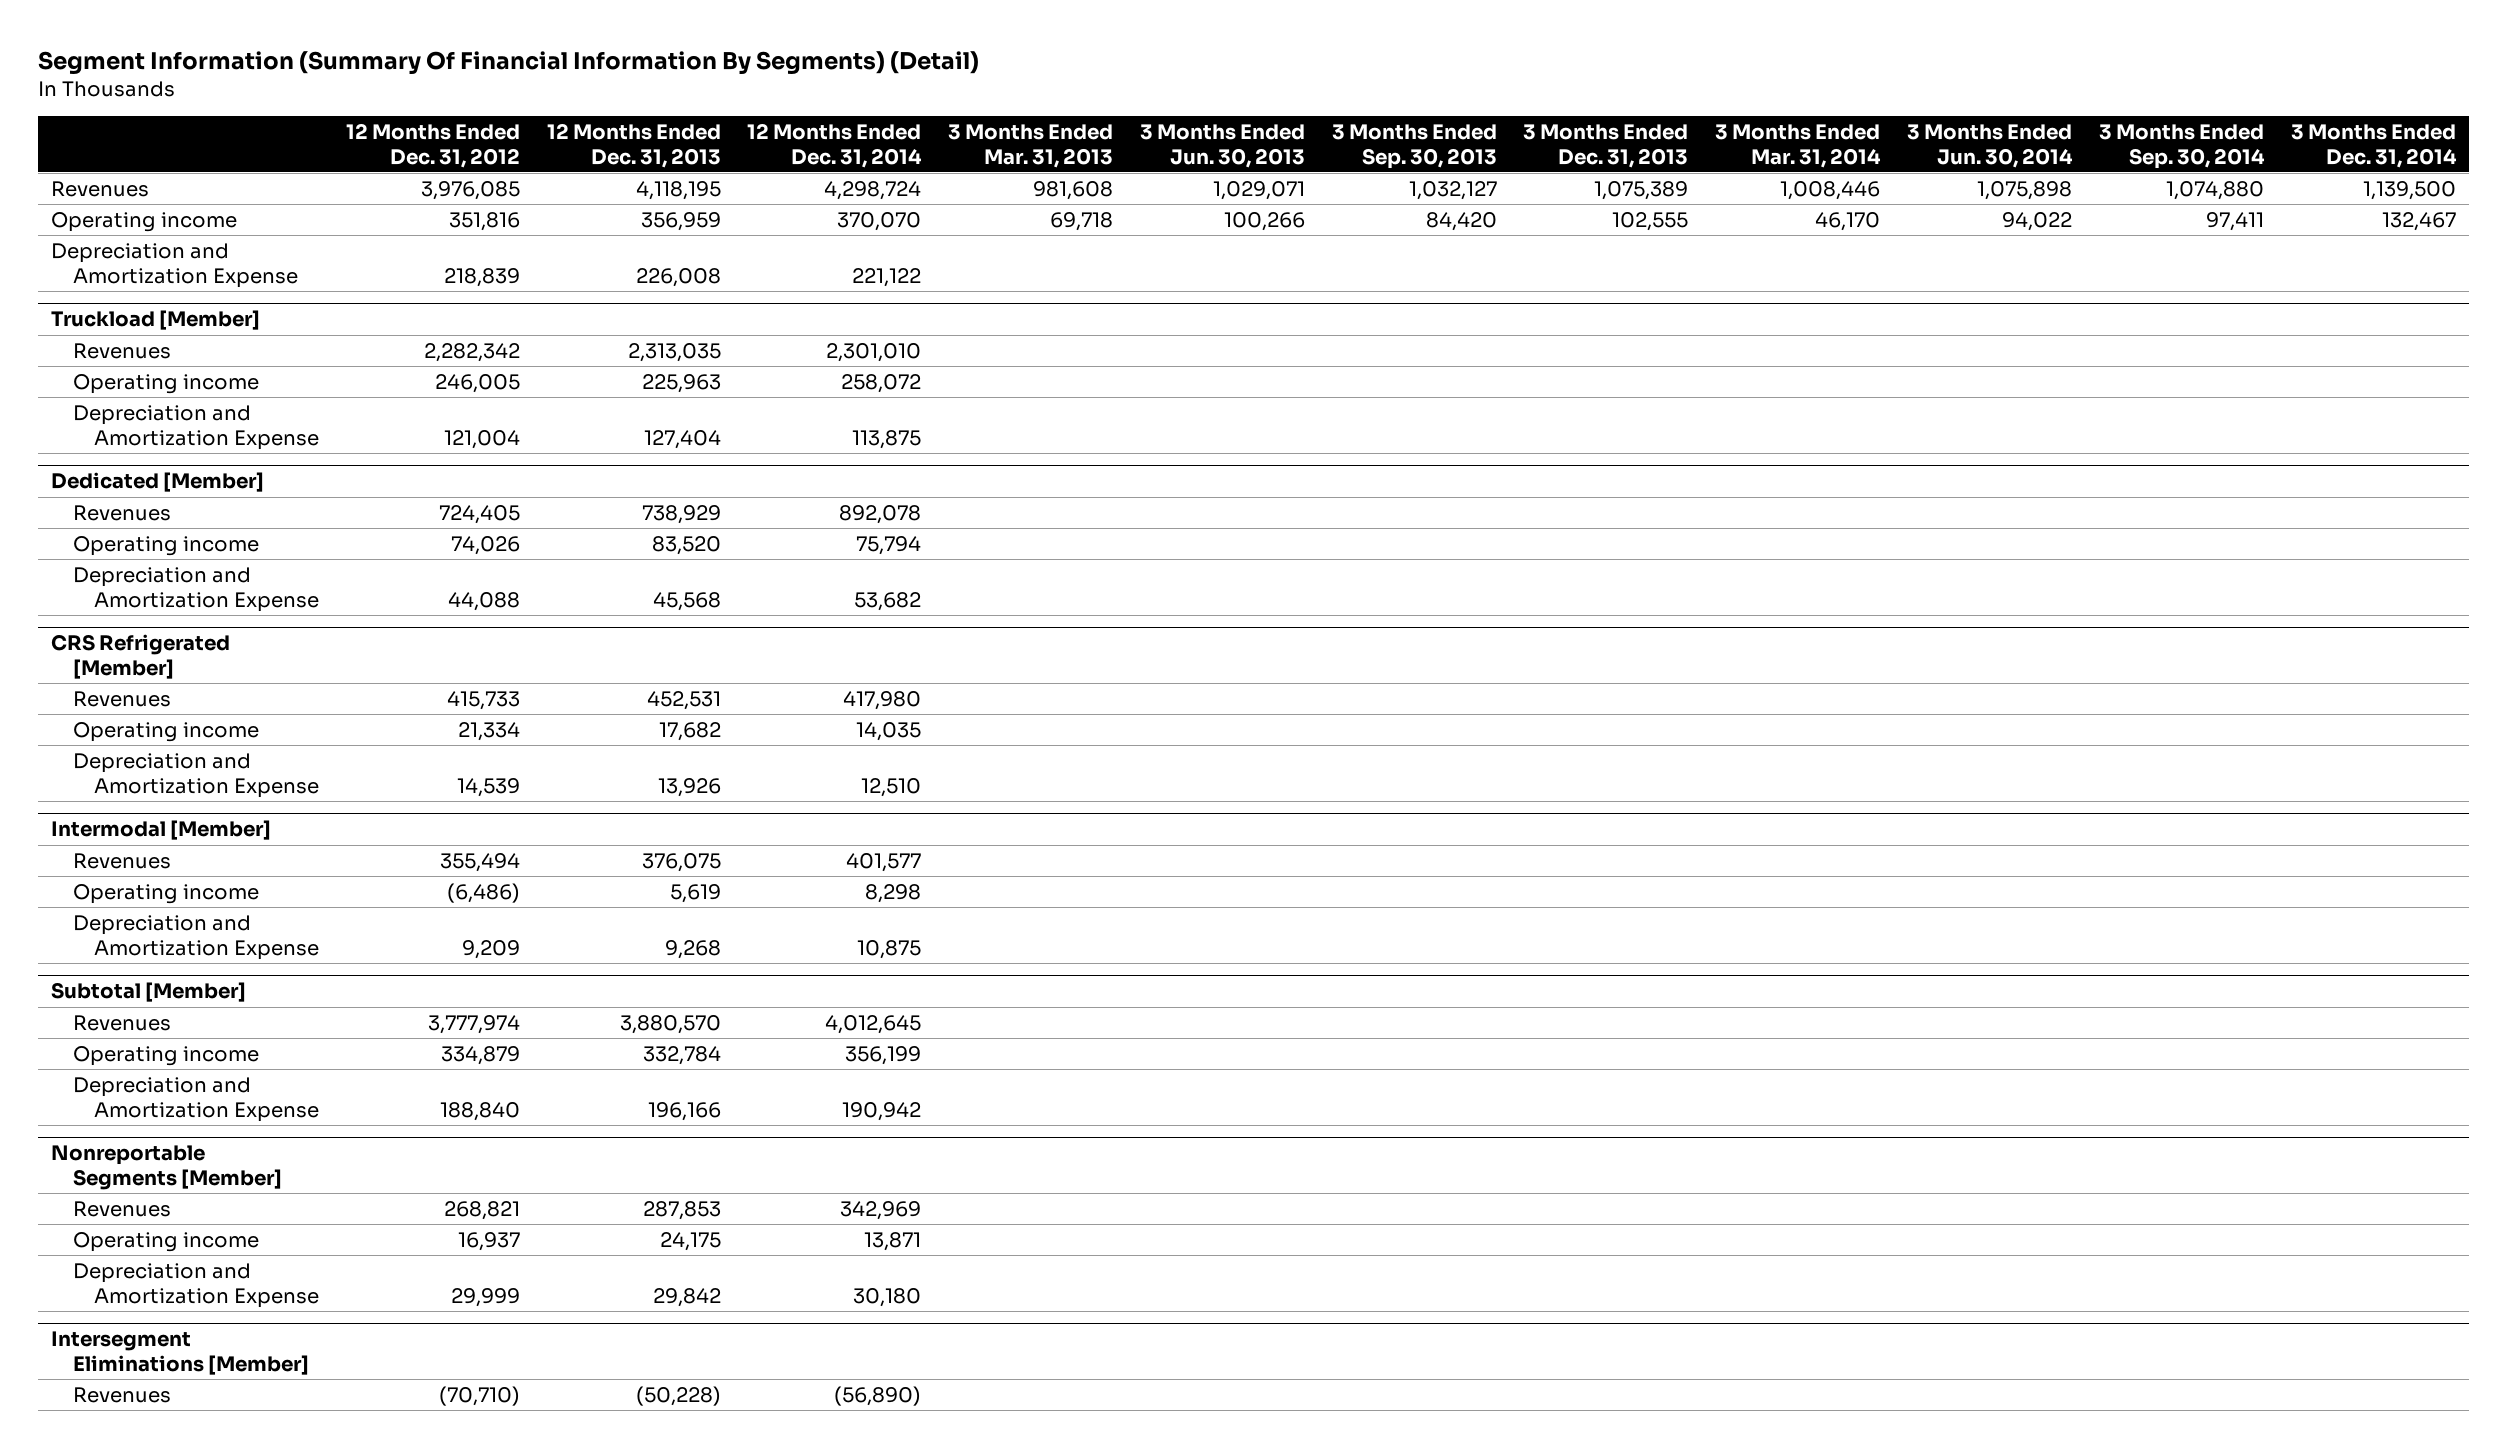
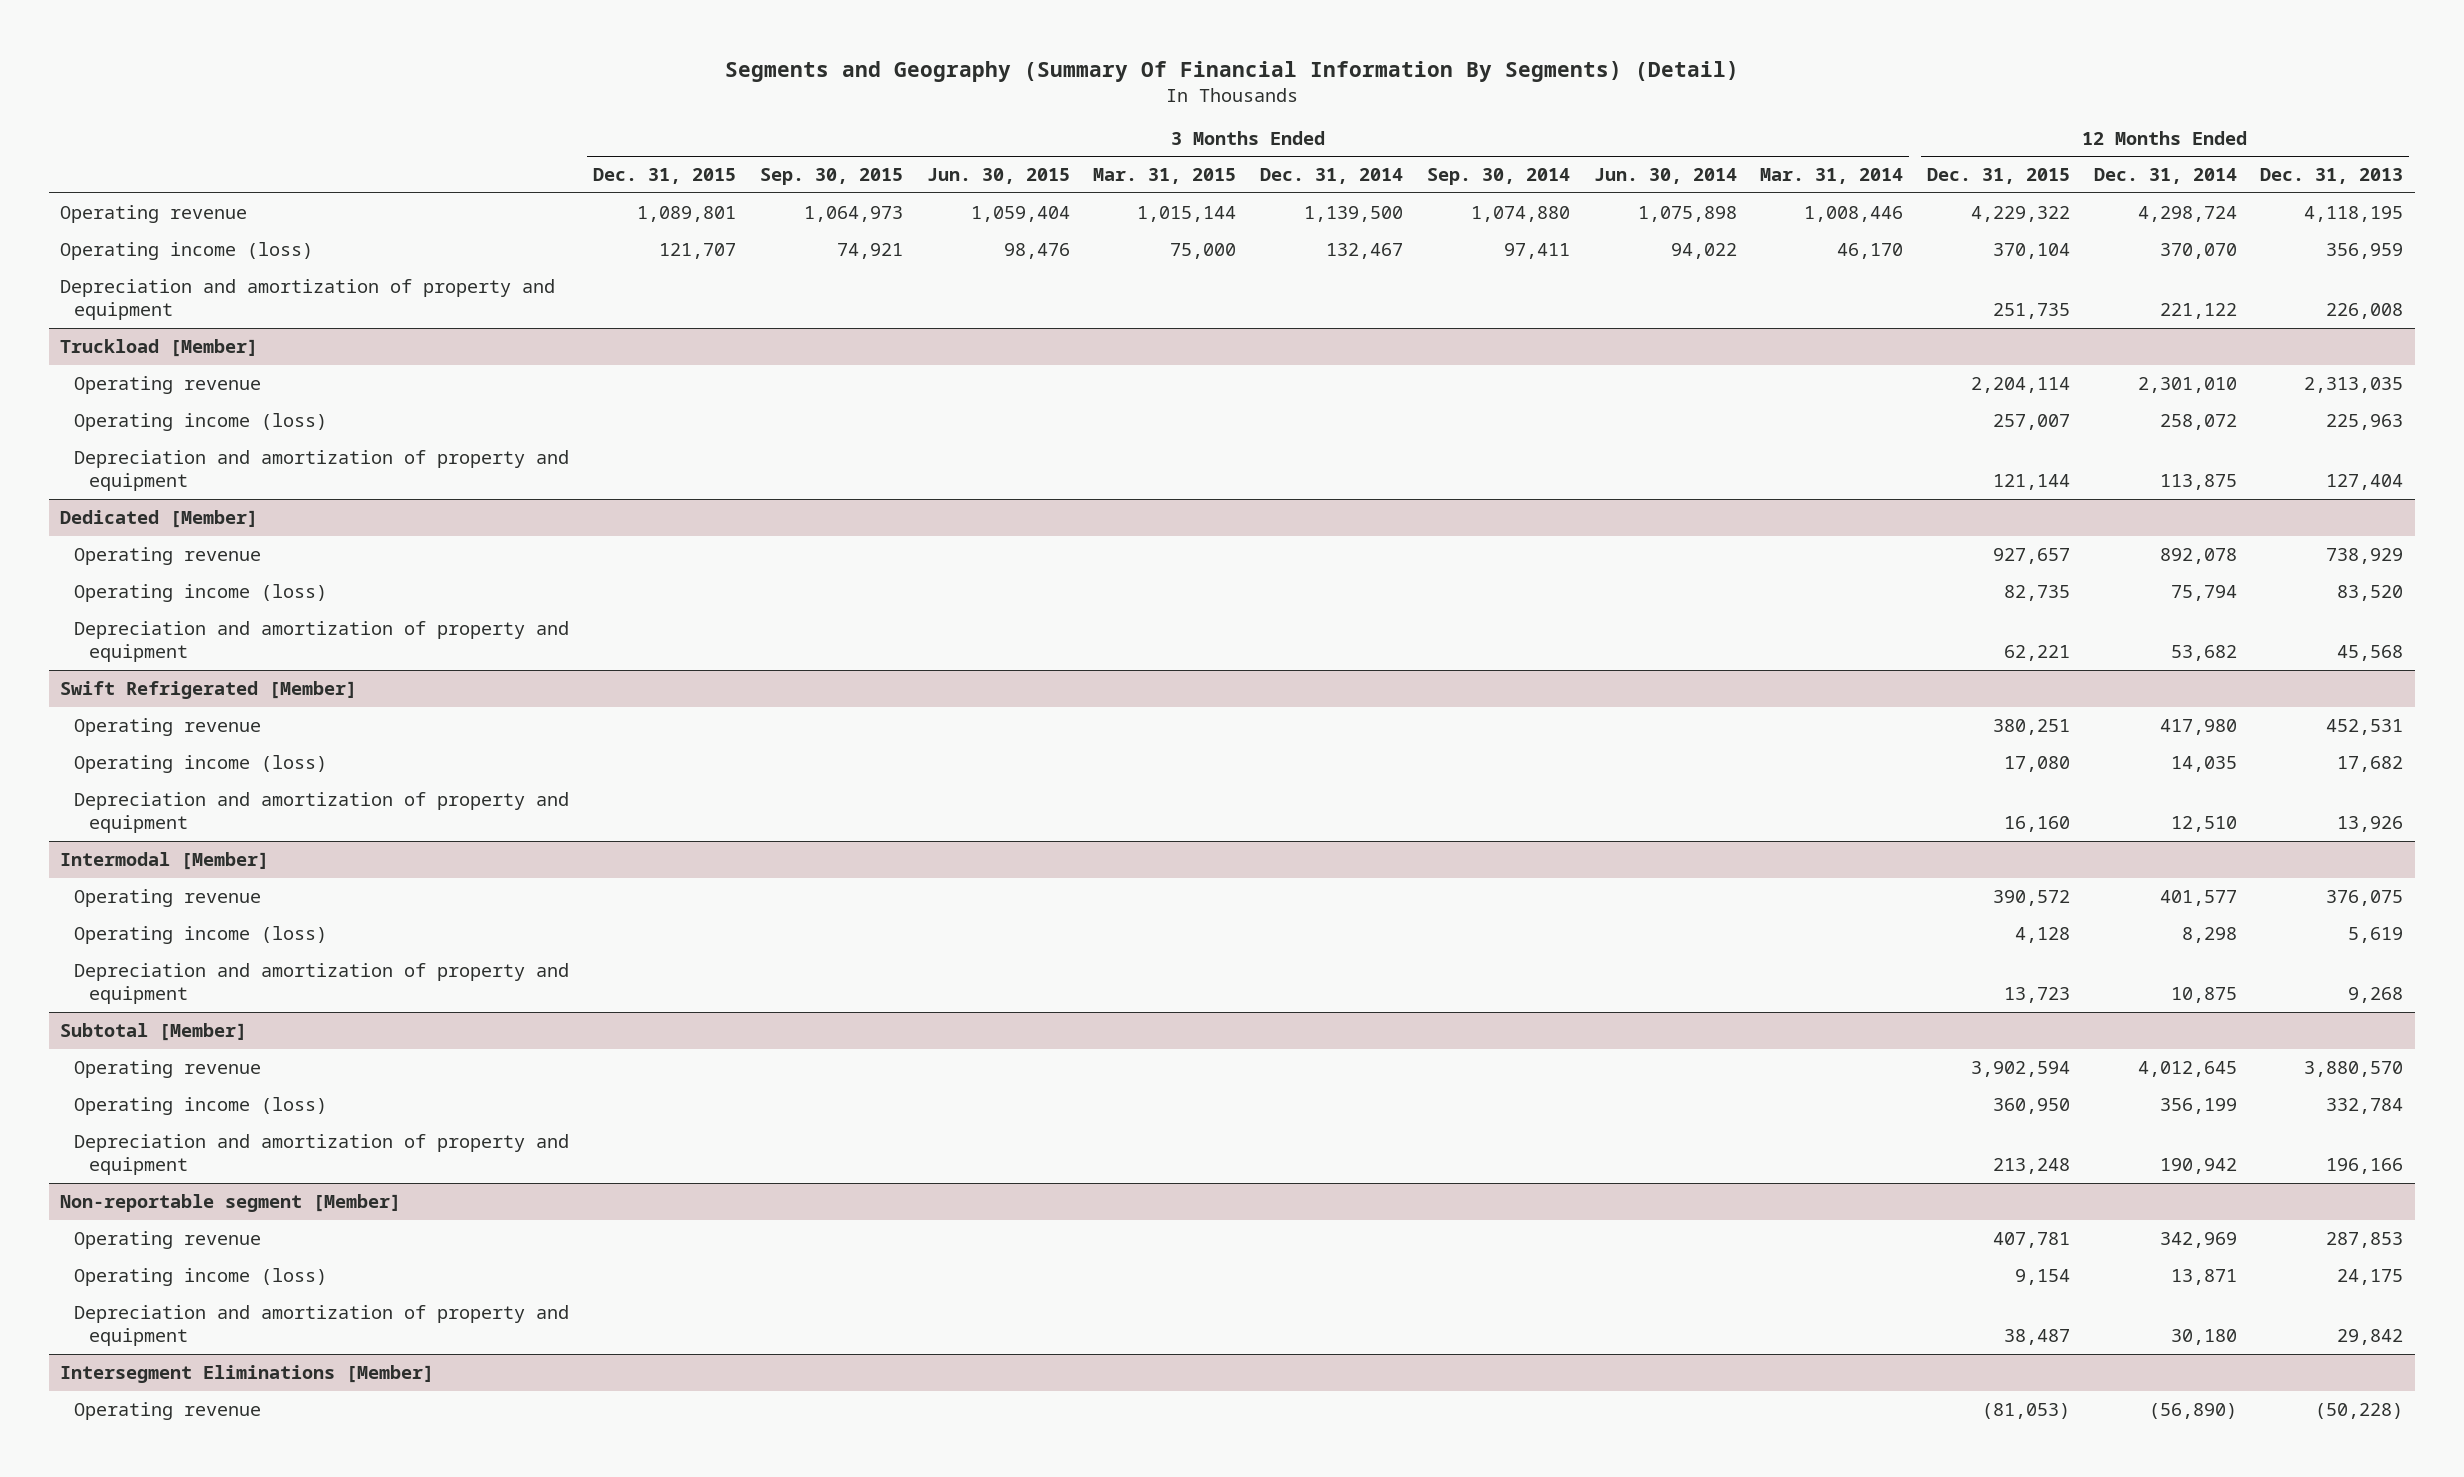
[37,50,979,75] Segment Information (Summary Of Financial Information By Segments) (Detail) -> [724,60,1739,82] Segments and Geography (Summary Of Financial Information By Segments) (Detail)
[345,122,520,168] 12 Months Ended Dec. 31, 2012 -> none
[948,123,1114,168] 3 Months Ended Mar. 31, 2013 -> none
[1139,123,1305,168] 3 Months Ended Jun. 30, 2013 -> none
[1331,123,1497,169] 3 Months Ended Sep. 30, 2013 -> none
[1523,123,1689,168] 3 Months Ended Dec. 31, 2013 -> none
none -> [593,168,737,185] Dec. 31, 2015
none -> [759,168,903,186] Sep. 30, 2015
none -> [926,168,1070,185] Jun. 30, 2015
none -> [1093,168,1237,185] Mar. 31, 2015
none -> [1926,168,2070,185] Dec. 31, 2015
[50,180,149,197] Revenues -> [60,204,248,223] Operating revenue
[50,211,237,232] Operating income -> [60,241,314,260] Operating income (loss)
[50,242,298,288] Depreciation and Amortization Expense -> [60,278,556,321] Depreciation and amortization of property and equipment
[72,342,171,359] Revenues -> [74,375,262,394] Operating revenue
[72,373,259,394] Operating income -> [74,412,328,431] Operating income (loss)
[72,404,320,450] Depreciation and Amortization Expense -> [74,449,570,492] Depreciation and amortization of property and equipment
[72,504,171,521] Revenues -> [74,546,262,565] Operating revenue
[72,535,259,556] Operating income -> [74,583,328,602] Operating income (loss)
[72,566,320,612] Depreciation and Amortization Expense -> [74,620,570,663] Depreciation and amortization of property and equipment
[50,634,230,680] CRS Refrigerated [Member] -> [60,680,358,699] Swift Refrigerated [Member]
[72,690,171,707] Revenues -> [74,717,262,736] Operating revenue
[72,721,259,742] Operating income -> [74,754,328,773] Operating income (loss)
[72,752,320,798] Depreciation and Amortization Expense -> [74,791,570,834] Depreciation and amortization of property and equipment
[72,852,171,869] Revenues -> [74,888,262,907] Operating revenue
[72,883,259,904] Operating income -> [74,925,328,944] Operating income (loss)
[72,914,320,960] Depreciation and Amortization Expense -> [74,962,570,1005] Depreciation and amortization of property and equipment
[72,1014,171,1031] Revenues -> [74,1059,262,1078] Operating revenue
[72,1045,259,1066] Operating income -> [74,1096,328,1115] Operating income (loss)
[72,1076,320,1122] Depreciation and Amortization Expense -> [74,1133,570,1176] Depreciation and amortization of property and equipment
[50,1145,282,1191] Nonreportable Segments [Member] -> [60,1193,402,1212] Non-reportable segment [Member]
[72,1200,171,1217] Revenues -> [74,1230,262,1249] Operating revenue
[72,1231,259,1252] Operating income -> [74,1267,328,1286] Operating income (loss)
[72,1262,320,1308] Depreciation and Amortization Expense -> [74,1304,570,1347] Depreciation and amortization of property and equipment
[72,1386,171,1403] Revenues -> [74,1401,262,1420] Operating revenue

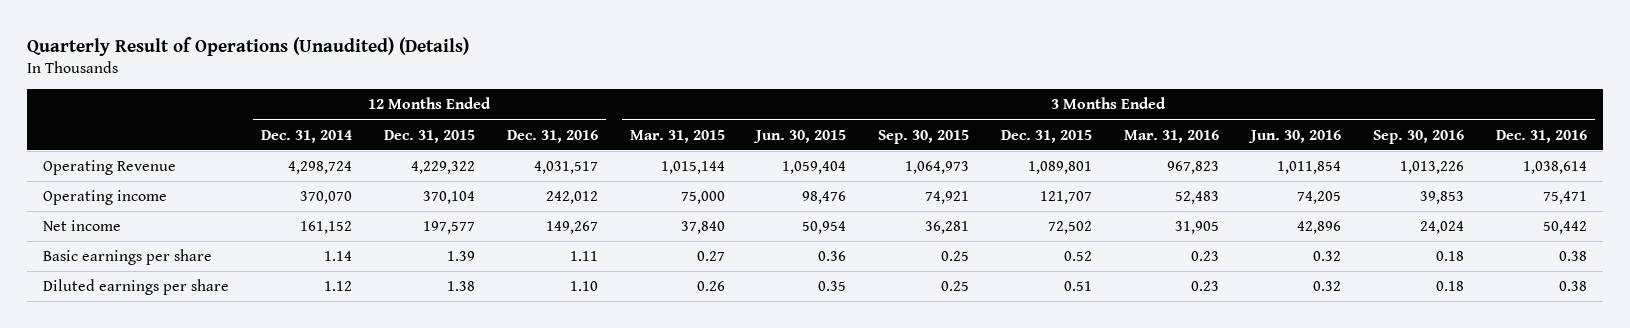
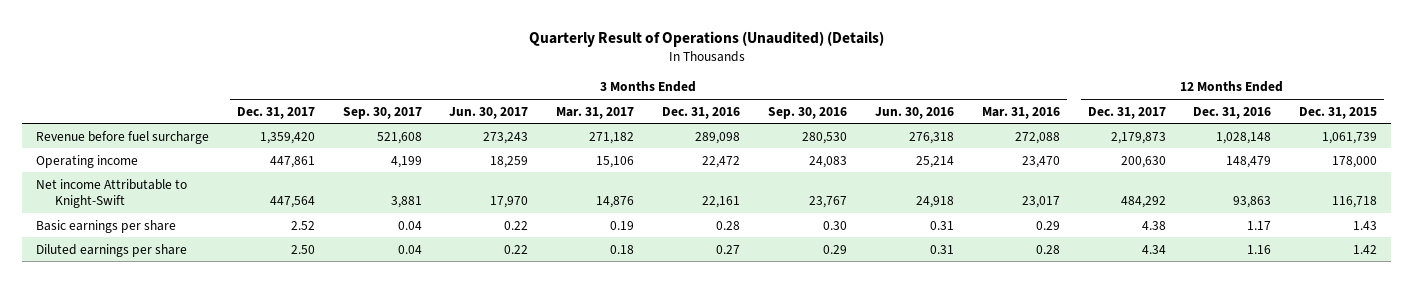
[260,129,352,143] Dec. 31, 2014 -> none
[629,129,725,143] Mar. 31, 2015 -> none
[753,129,847,143] Jun. 30, 2015 -> none
[878,129,970,144] Sep. 30, 2015 -> none
[1001,129,1093,143] Dec. 31, 2015 -> none
none -> [236,106,315,119] Dec. 31, 2017
none -> [342,106,422,119] Sep. 30, 2017
none -> [449,106,529,119] Jun. 30, 2017
none -> [556,106,635,119] Mar. 31, 2017
none -> [1087,106,1166,119] Dec. 31, 2017
[42,160,176,176] Operating Revenue -> none
none -> [35,130,209,144] Revenue before fuel surcharge
[422,191,475,205] 370,104 -> [1332,155,1378,168] 178,000
[545,191,598,205] 242,012 -> [1226,155,1272,168] 148,479
[1175,191,1220,205] 52,483 -> [1021,155,1060,168] 23,470
[1297,191,1342,205] 74,205 -> [915,155,954,168] 25,214
[1419,191,1464,205] 39,853 -> [808,155,847,168] 24,083
[1542,191,1587,205] 75,471 -> [702,155,741,168] 22,472
[42,220,121,232] Net income -> [35,178,187,209] Net income Attributable to Knight-Swift
[422,221,475,235] 197,577 -> [1332,196,1378,209] 116,718
[545,221,598,235] 149,267 -> [1233,196,1272,209] 93,863
[1175,221,1220,235] 31,905 -> [1021,196,1060,209] 23,017
[1297,221,1342,235] 42,896 -> [915,196,954,209] 24,918
[1419,221,1464,235] 24,024 -> [808,196,847,209] 23,767
[1542,221,1587,235] 50,442 -> [702,196,741,209] 22,161
[446,251,475,262] 1.39 -> [1353,220,1378,230] 1.43
[569,251,598,262] 1.11 -> [1247,220,1272,230] 1.17
[1191,251,1220,262] 0.23 -> [1035,220,1060,230] 0.29
[1313,251,1342,262] 0.32 -> [929,220,954,230] 0.31
[1435,251,1464,262] 0.18 -> [822,220,847,230] 0.30
[1558,251,1587,262] 0.38 -> [716,220,741,230] 0.28
[446,281,475,292] 1.38 -> [1353,244,1378,254] 1.42
[569,281,598,292] 1.10 -> [1247,244,1272,254] 1.16
[1191,281,1220,292] 0.23 -> [1035,244,1060,254] 0.28
[1313,281,1342,292] 0.32 -> [929,244,954,254] 0.31
[1435,281,1464,292] 0.18 -> [822,244,847,254] 0.29
[1558,281,1587,292] 0.38 -> [716,244,741,254] 0.27

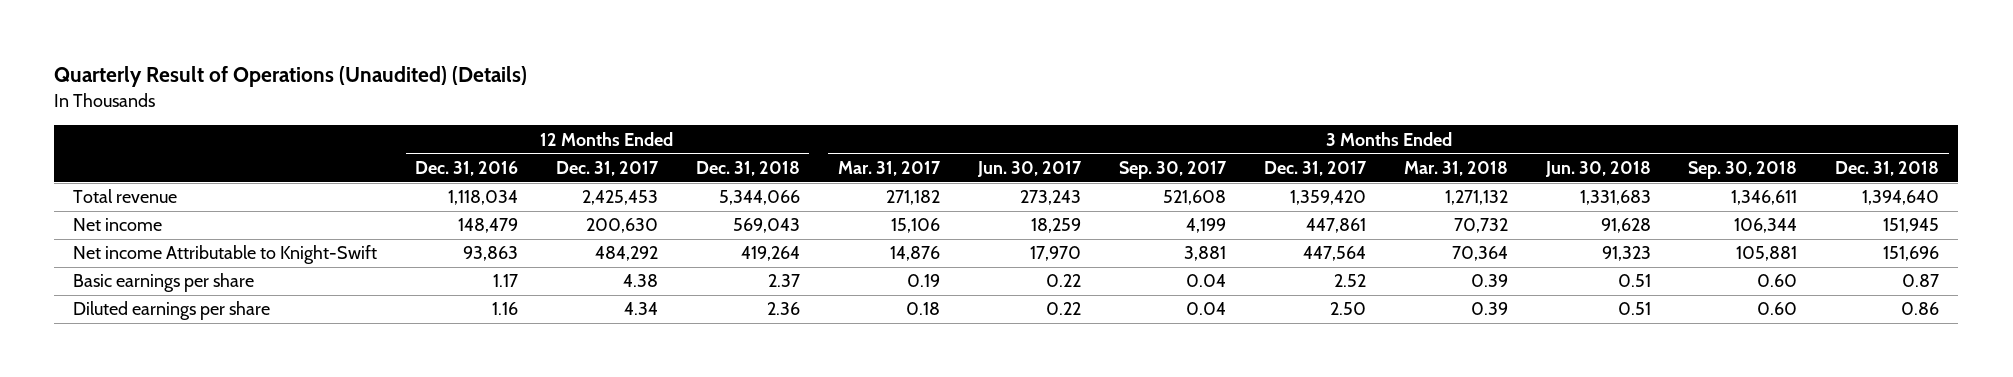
[662,106,741,119] Dec. 31, 2016 -> none
[767,106,847,119] Sep. 30, 2016 -> none
[874,106,954,119] Jun. 30, 2016 -> none
[981,106,1060,119] Mar. 31, 2016 -> none
[1299,106,1378,119] Dec. 31, 2015 -> none
none -> [695,160,800,176] Dec. 31, 2018
none -> [1403,160,1508,176] Mar. 31, 2018
none -> [1544,160,1651,177] Jun. 30, 2018
none -> [1688,160,1798,179] Sep. 30, 2018
none -> [1835,160,1940,176] Dec. 31, 2018
[35,130,209,144] Revenue before fuel surcharge -> none
none -> [73,189,178,204] Total revenue
[35,154,138,168] Operating income -> [73,218,163,232] Net income

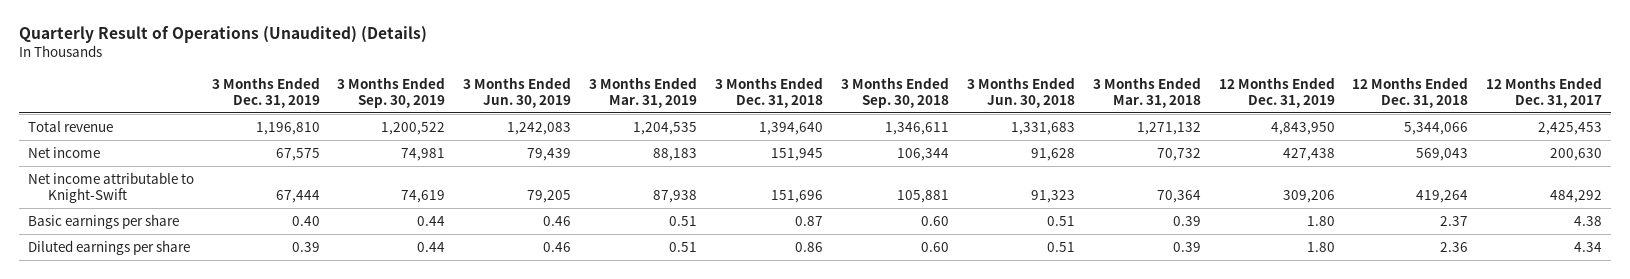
[415,160,519,176] Dec. 31, 2016 -> none
[837,160,941,176] Mar. 31, 2017 -> none
[976,160,1082,177] Jun. 30, 2017 -> none
[1118,160,1227,179] Sep. 30, 2017 -> none
[1263,160,1367,176] Dec. 31, 2017 -> none
none -> [211,76,320,108] 3 Months Ended Dec. 31, 2019
none -> [337,76,446,108] 3 Months Ended Sep. 30, 2019
none -> [463,76,572,108] 3 Months Ended Jun. 30, 2019
none -> [589,76,698,108] 3 Months Ended Mar. 31, 2019
none -> [1218,76,1335,108] 12 Months Ended Dec. 31, 2019
[73,245,378,265] Net income Attributable to Knight-Swift -> [27,171,194,204] Net income attributable to Knight-Swift

